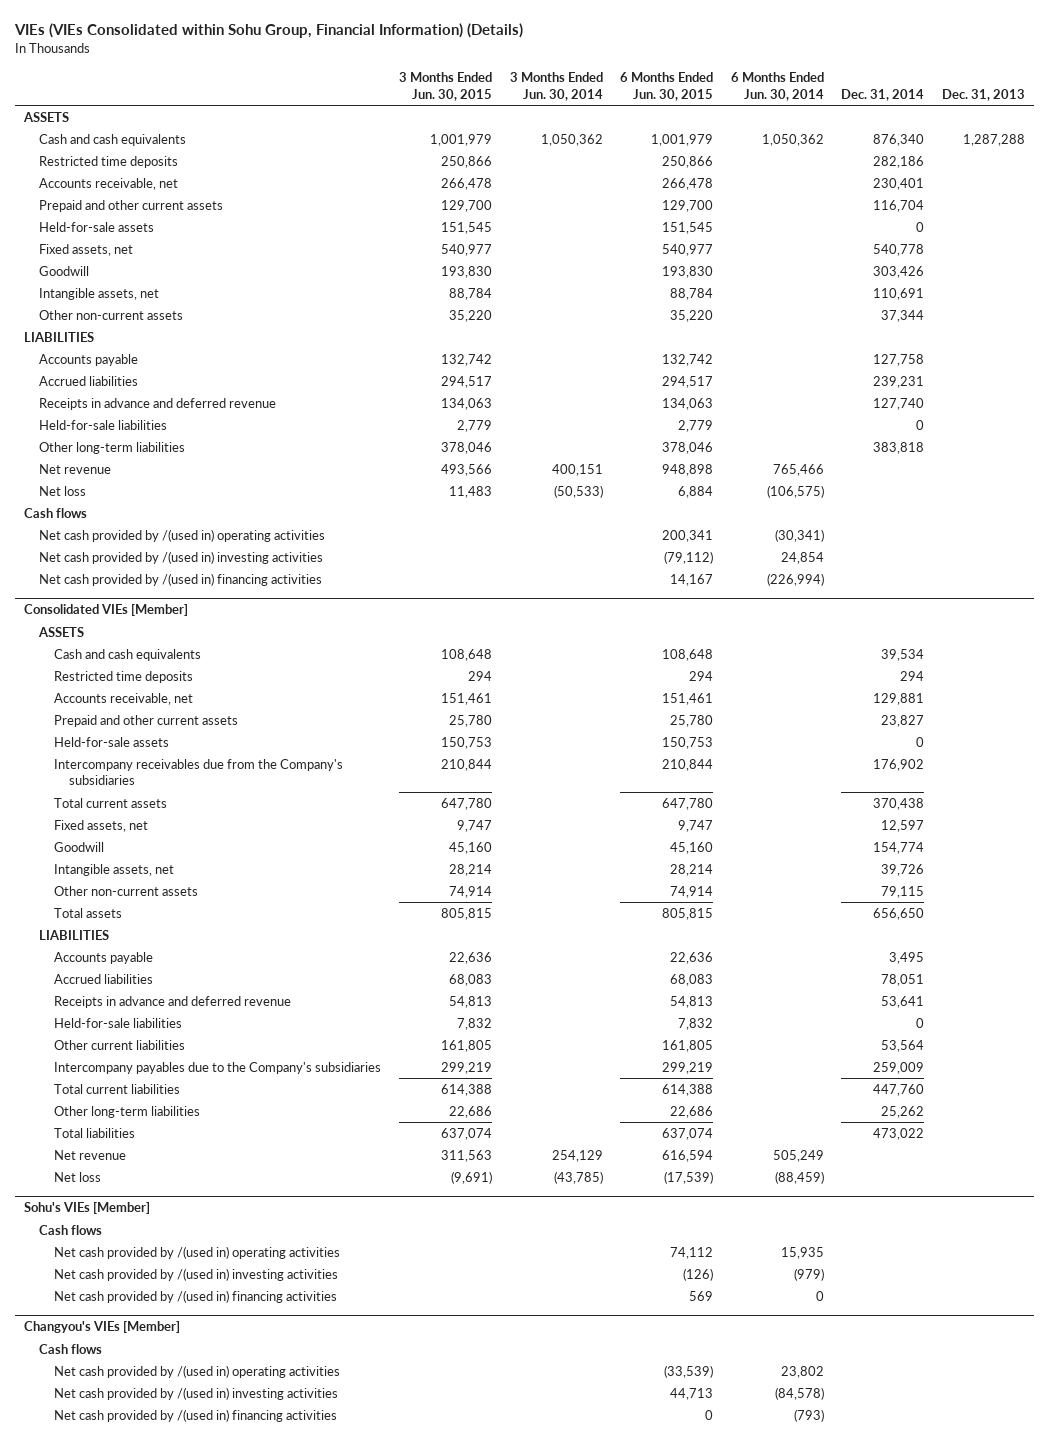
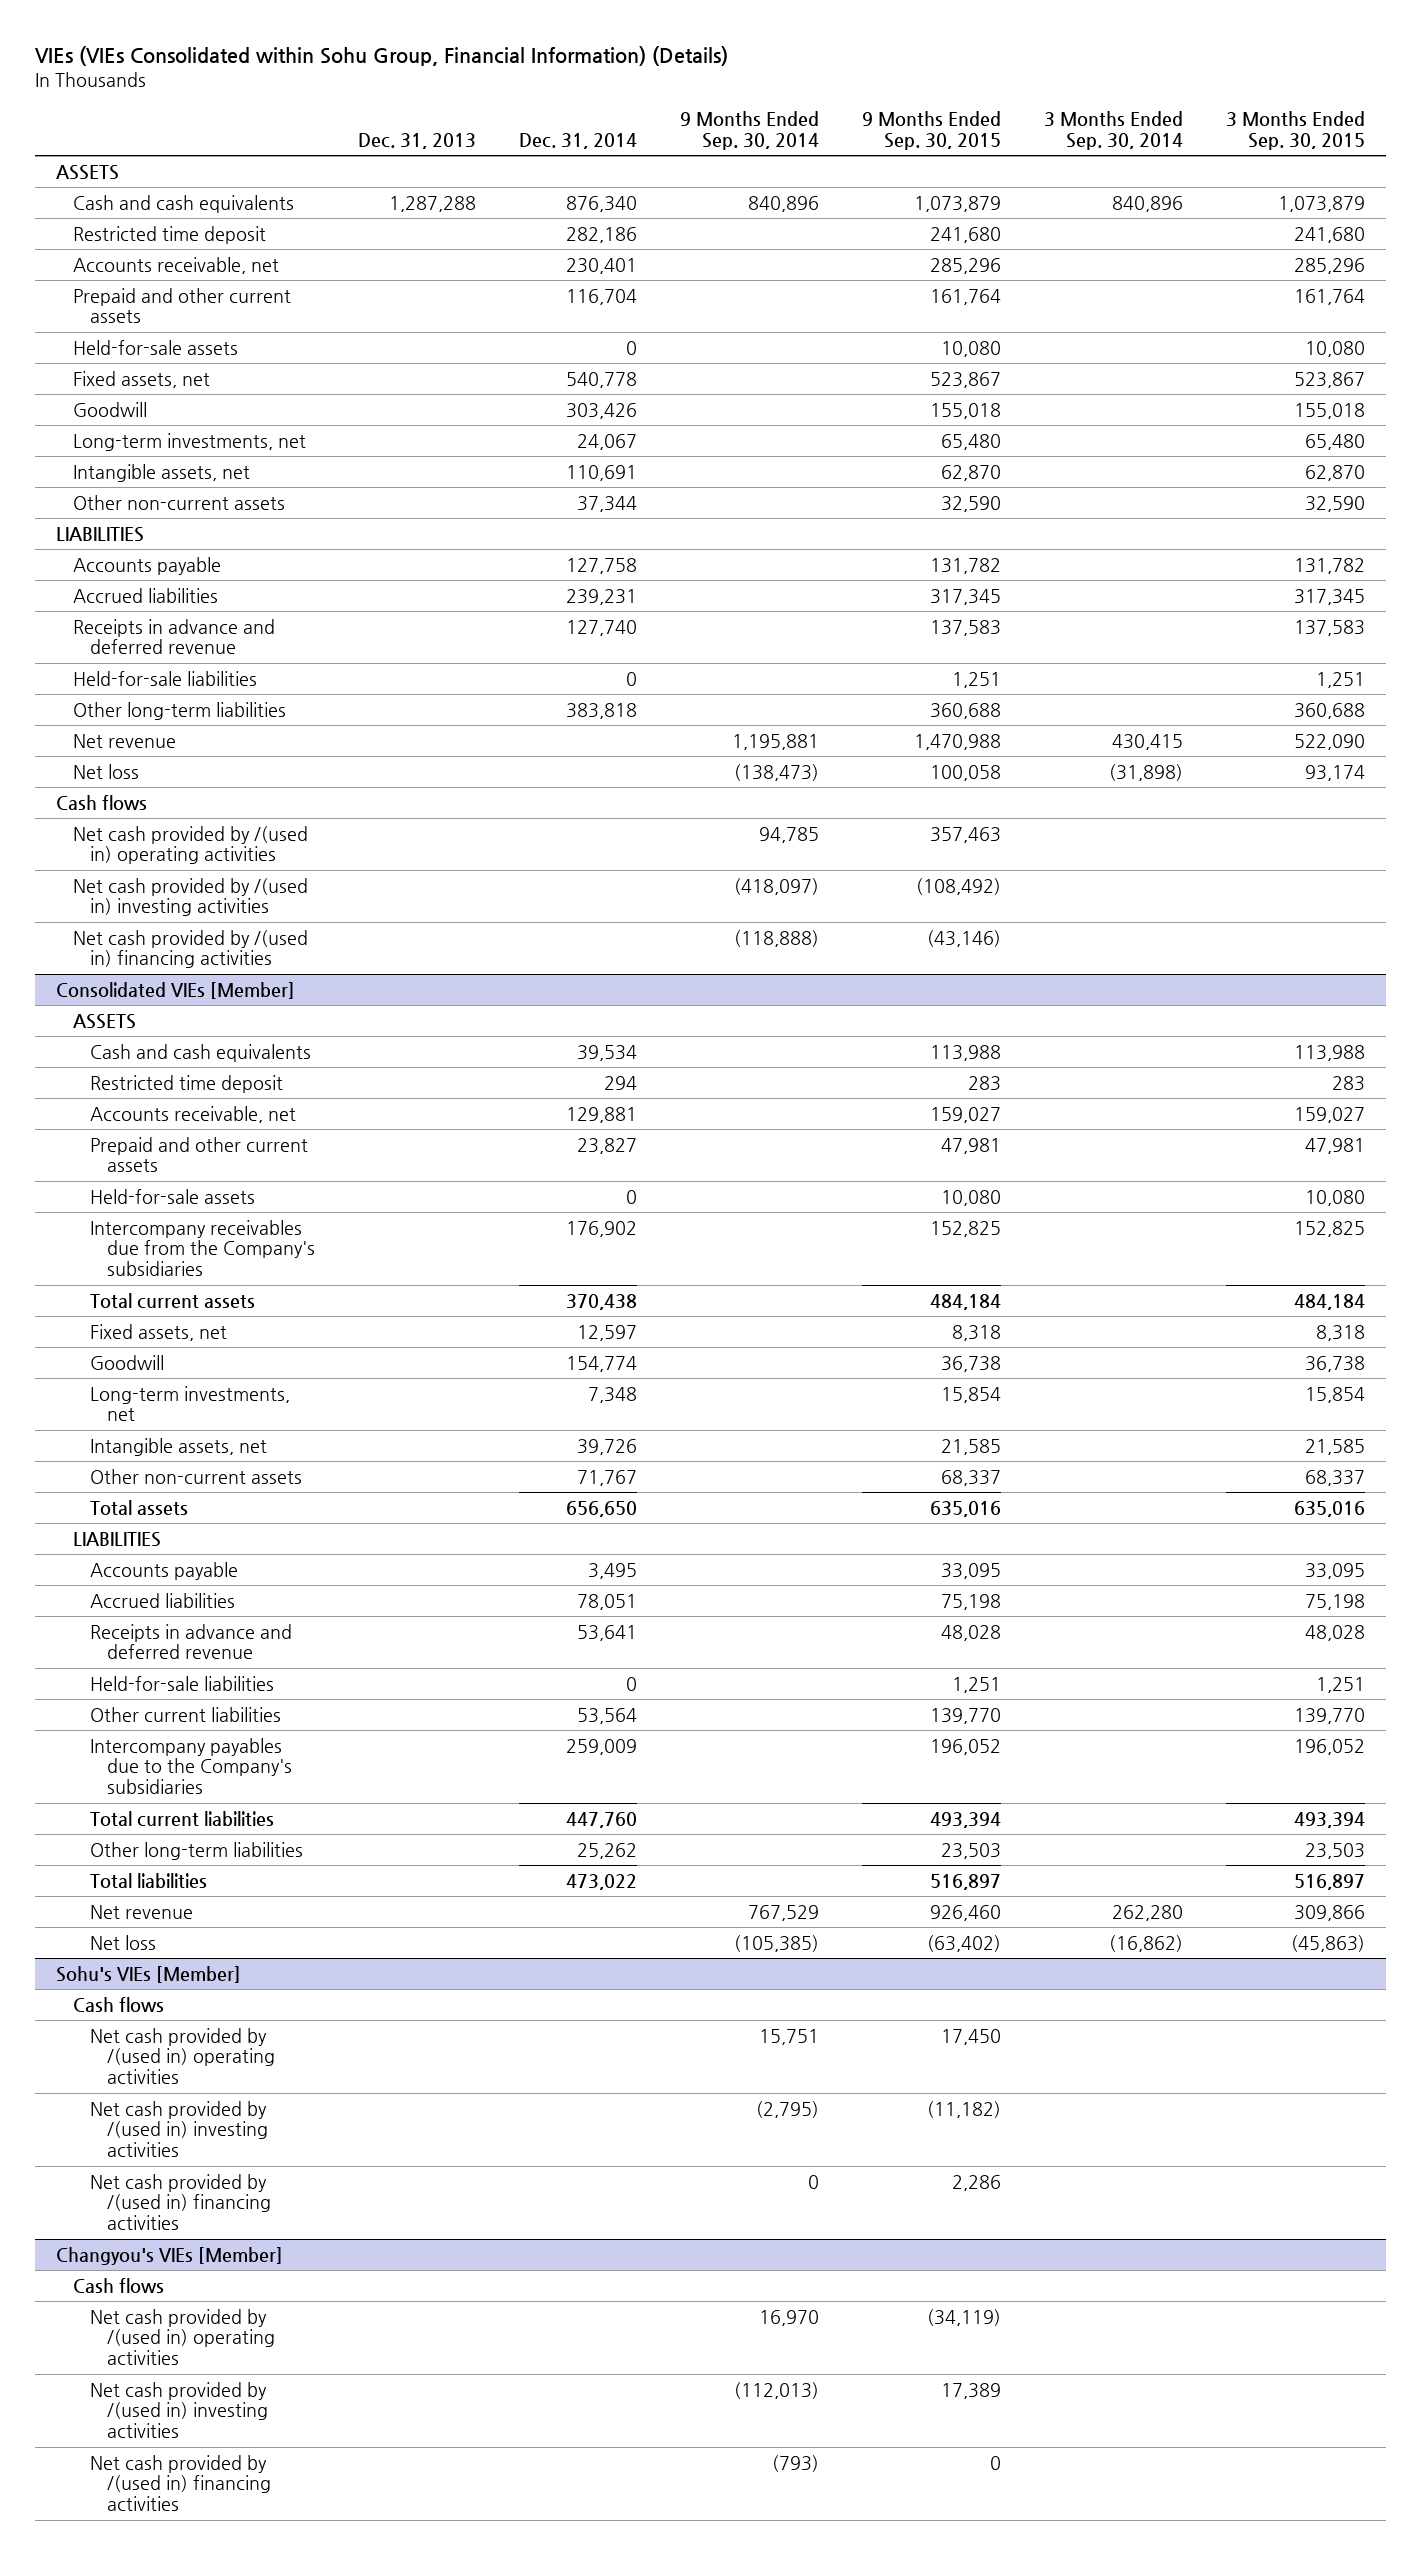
[398,71,492,101] 3 Months Ended Jun. 30, 2015 -> none
[509,71,603,101] 3 Months Ended Jun. 30, 2014 -> none
[620,71,714,101] 6 Months Ended Jun. 30, 2015 -> none
[730,71,824,101] 6 Months Ended Jun. 30, 2014 -> none
none -> [680,111,820,150] 9 Months Ended Sep. 30, 2014
none -> [862,111,1002,150] 9 Months Ended Sep. 30, 2015
none -> [1043,111,1183,150] 3 Months Ended Sep. 30, 2014
none -> [1225,111,1365,150] 3 Months Ended Sep. 30, 2015
[39,155,179,168] Restricted time deposits -> [73,225,267,244] Restricted time deposit
none -> [73,432,307,451] Long-term investments, net
[54,670,194,683] Restricted time deposits -> [90,1074,284,1093] Restricted time deposit
none -> [90,1385,291,1422] Long-term investments, net
[881,885,925,898] 79,115 -> [577,1469,638,1486] 71,767

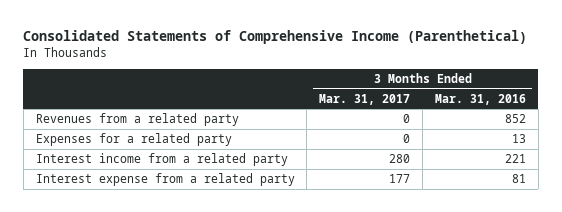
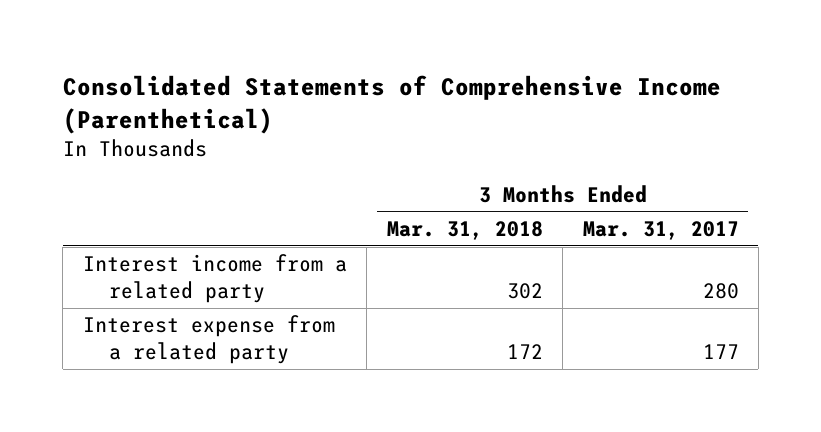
[435,93,527,105] Mar. 31, 2016 -> none
none -> [386,220,543,240] Mar. 31, 2018
[35,113,239,127] Revenues from a related party -> none
[35,133,232,147] Expenses for a related party -> none

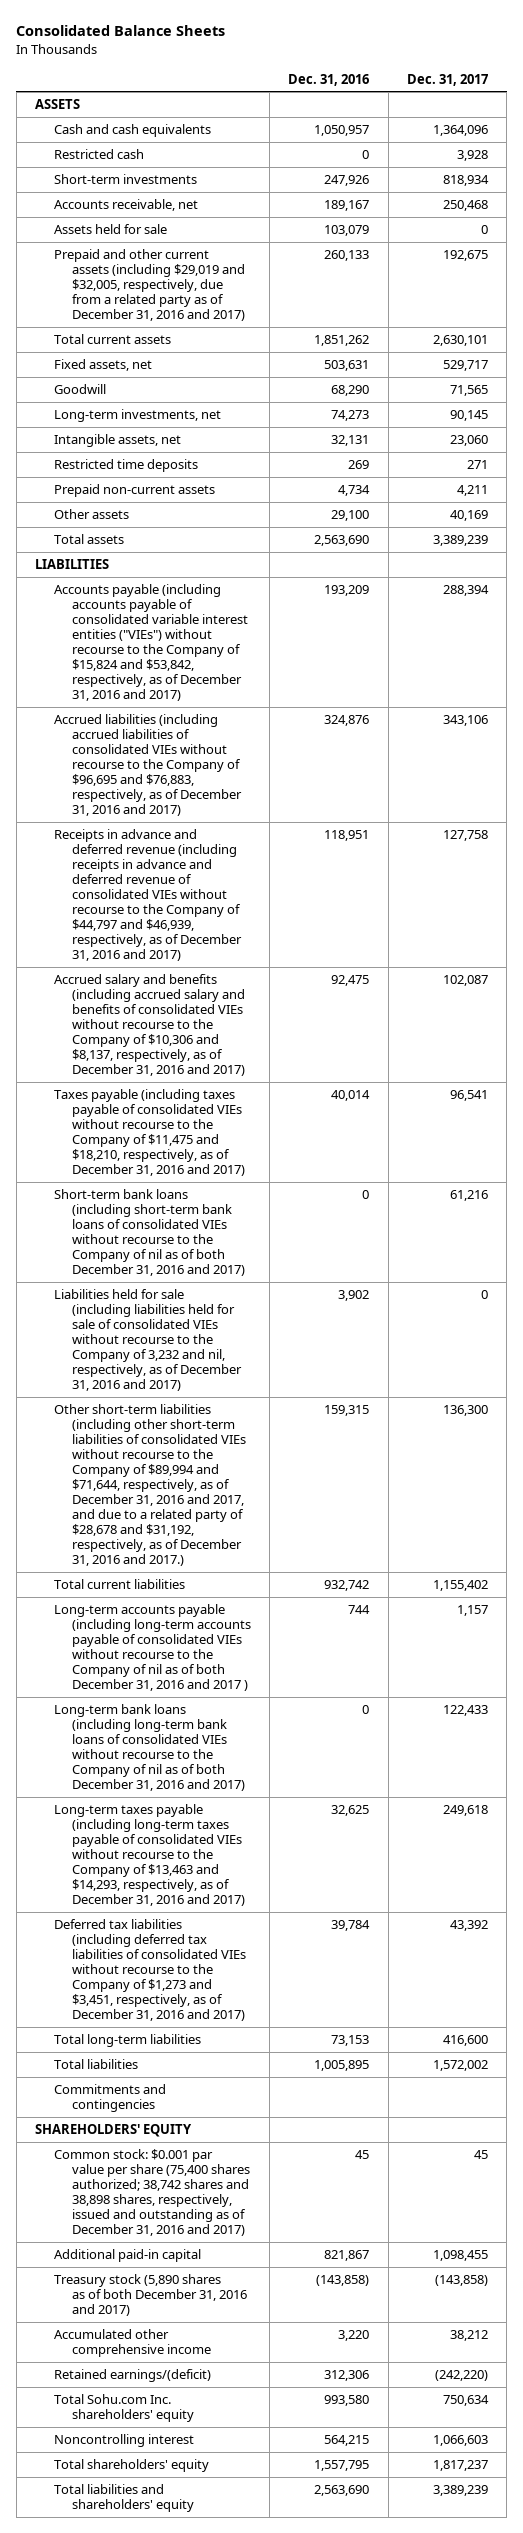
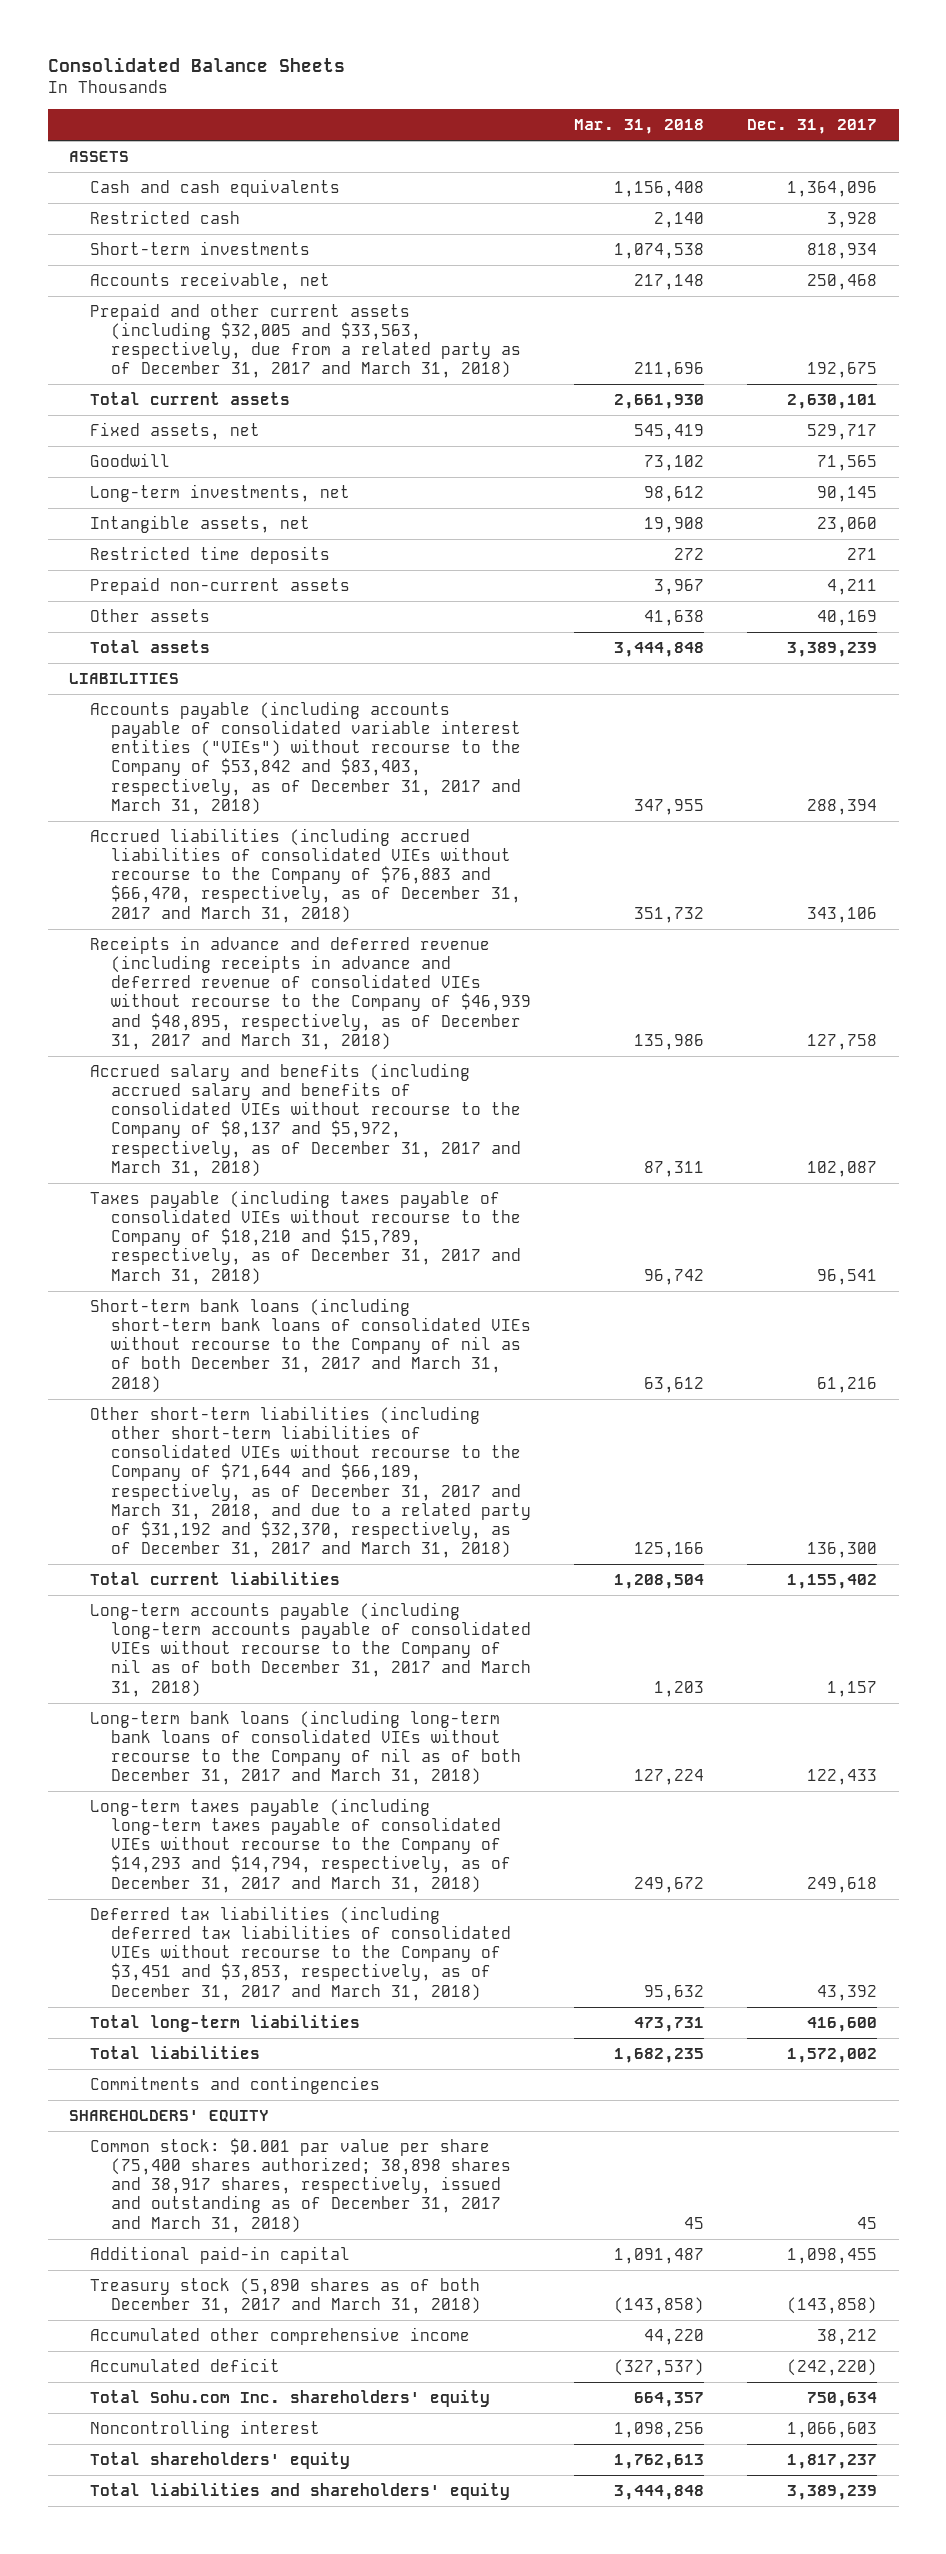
[288,73,370,86] Dec. 31, 2016 -> none
none -> [573,119,704,135] Mar. 31, 2018
[53,224,167,235] Assets held for sale -> none
[53,249,245,322] Prepaid and other current assets (including $29,019 and $32,005, respectively, due from a related party as of December 31, 2016 and 2017) -> [90,302,521,379] Prepaid and other current assets (including $32,005 and $33,563, respectively, due from a related party as of December 31, 2017 and March 31, 2018)
[53,1289,242,1392] Liabilities held for sale (including liabilities held for sale of consolidated VIEs without recourse to the Company of 3,232 and nil, respectively, as of December 31, 2016 and 2017) -> none
[53,584,248,701] Accounts payable (including accounts payable of consolidated variable interest entities ("VIEs") without recourse to the Company of $15,824 and $53,842, respectively, as of December 31, 2016 and 2017) -> [90,700,521,815] Accounts payable (including accounts payable of consolidated variable interest entities ("VIEs") without recourse to the Company of $53,842 and $83,403, respectively, as of December 31, 2017 and March 31, 2018)
[53,714,242,817] Accrued liabilities (including accrued liabilities of consolidated VIEs without recourse to the Company of $96,695 and $76,883, respectively, as of December 31, 2016 and 2017) -> [90,827,521,923] Accrued liabilities (including accrued liabilities of consolidated VIEs without recourse to the Company of $76,883 and $66,470, respectively, as of December 31, 2017 and March 31, 2018)
[53,829,242,961] Receipts in advance and deferred revenue (including receipts in advance and deferred revenue of consolidated VIEs without recourse to the Company of $44,797 and $46,939, respectively, as of December 31, 2016 and 2017) -> [90,935,531,1050] Receipts in advance and deferred revenue (including receipts in advance and deferred revenue of consolidated VIEs without recourse to the Company of $46,939 and $48,895, respectively, as of December 31, 2017 and March 31, 2018)
[53,974,245,1077] Accrued salary and benefits (including accrued salary and benefits of consolidated VIEs without recourse to the Company of $10,306 and $8,137, respectively, as of December 31, 2016 and 2017) -> [90,1062,521,1177] Accrued salary and benefits (including accrued salary and benefits of consolidated VIEs without recourse to the Company of $8,137 and $5,972, respectively, as of December 31, 2017 and March 31, 2018)
[53,1089,245,1177] Taxes payable (including taxes payable of consolidated VIEs without recourse to the Company of $11,475 and $18,210, respectively, as of December 31, 2016 and 2017) -> [90,1189,521,1285] Taxes payable (including taxes payable of consolidated VIEs without recourse to the Company of $18,210 and $15,789, respectively, as of December 31, 2017 and March 31, 2018)
[53,1189,245,1277] Short-term bank loans (including short-term bank loans of consolidated VIEs without recourse to the Company of nil as of both December 31, 2016 and 2017) -> [90,1297,531,1393] Short-term bank loans (including short-term bank loans of consolidated VIEs without recourse to the Company of nil as of both December 31, 2017 and March 31, 2018)
[53,1404,246,1566] Other short-term liabilities (including other short-term liabilities of consolidated VIEs without recourse to the Company of $89,994 and $71,644, respectively, as of December 31, 2016 and 2017, and due to a related party of $28,678 and $31,192, respectively, as of December 31, 2016 and 2017.) -> [90,1405,531,1559] Other short-term liabilities (including other short-term liabilities of consolidated VIEs without recourse to the Company of $71,644 and $66,189, respectively, as of December 31, 2017 and March 31, 2018, and due to a related party of $31,192 and $32,370, respectively, as of December 31, 2017 and March 31, 2018)
[53,1604,251,1692] Long-term accounts payable (including long-term accounts payable of consolidated VIEs without recourse to the Company of nil as of both December 31, 2016 and 2017 ) -> [90,1601,531,1697] Long-term accounts payable (including long-term accounts payable of consolidated VIEs without recourse to the Company of nil as of both December 31, 2017 and March 31, 2018)
[53,1704,245,1792] Long-term bank loans (including long-term bank loans of consolidated VIEs without recourse to the Company of nil as of both December 31, 2016 and 2017) -> [90,1709,521,1786] Long-term bank loans (including long-term bank loans of consolidated VIEs without recourse to the Company of nil as of both December 31, 2017 and March 31, 2018)
[53,1804,245,1907] Long-term taxes payable (including long-term taxes payable of consolidated VIEs without recourse to the Company of $13,463 and $14,293, respectively, as of December 31, 2016 and 2017) -> [90,1797,511,1893] Long-term taxes payable (including long-term taxes payable of consolidated VIEs without recourse to the Company of $14,293 and $14,794, respectively, as of December 31, 2017 and March 31, 2018)
[53,1919,246,2022] Deferred tax liabilities (including deferred tax liabilities of consolidated VIEs without recourse to the Company of $1,273 and $3,451, respectively, as of December 31, 2016 and 2017) -> [90,1905,511,2001] Deferred tax liabilities (including deferred tax liabilities of consolidated VIEs without recourse to the Company of $3,451 and $3,853, respectively, as of December 31, 2017 and March 31, 2018)
[53,2149,250,2237] Common stock: $0.001 par value per share (75,400 shares authorized; 38,742 shares and 38,898 shares, respectively, issued and outstanding as of December 31, 2016 and 2017) -> [90,2137,511,2233] Common stock: $0.001 par value per share (75,400 shares authorized; 38,898 shares and 38,917 shares, respectively, issued and outstanding as of December 31, 2017 and March 31, 2018)
[53,2274,247,2317] Treasury stock (5,890 shares as of both December 31, 2016 and 2017) -> [90,2277,481,2315] Treasury stock (5,890 shares as of both December 31, 2017 and March 31, 2018)
[53,2369,211,2383] Retained earnings/(deficit) -> [90,2357,281,2372] Accumulated deficit

